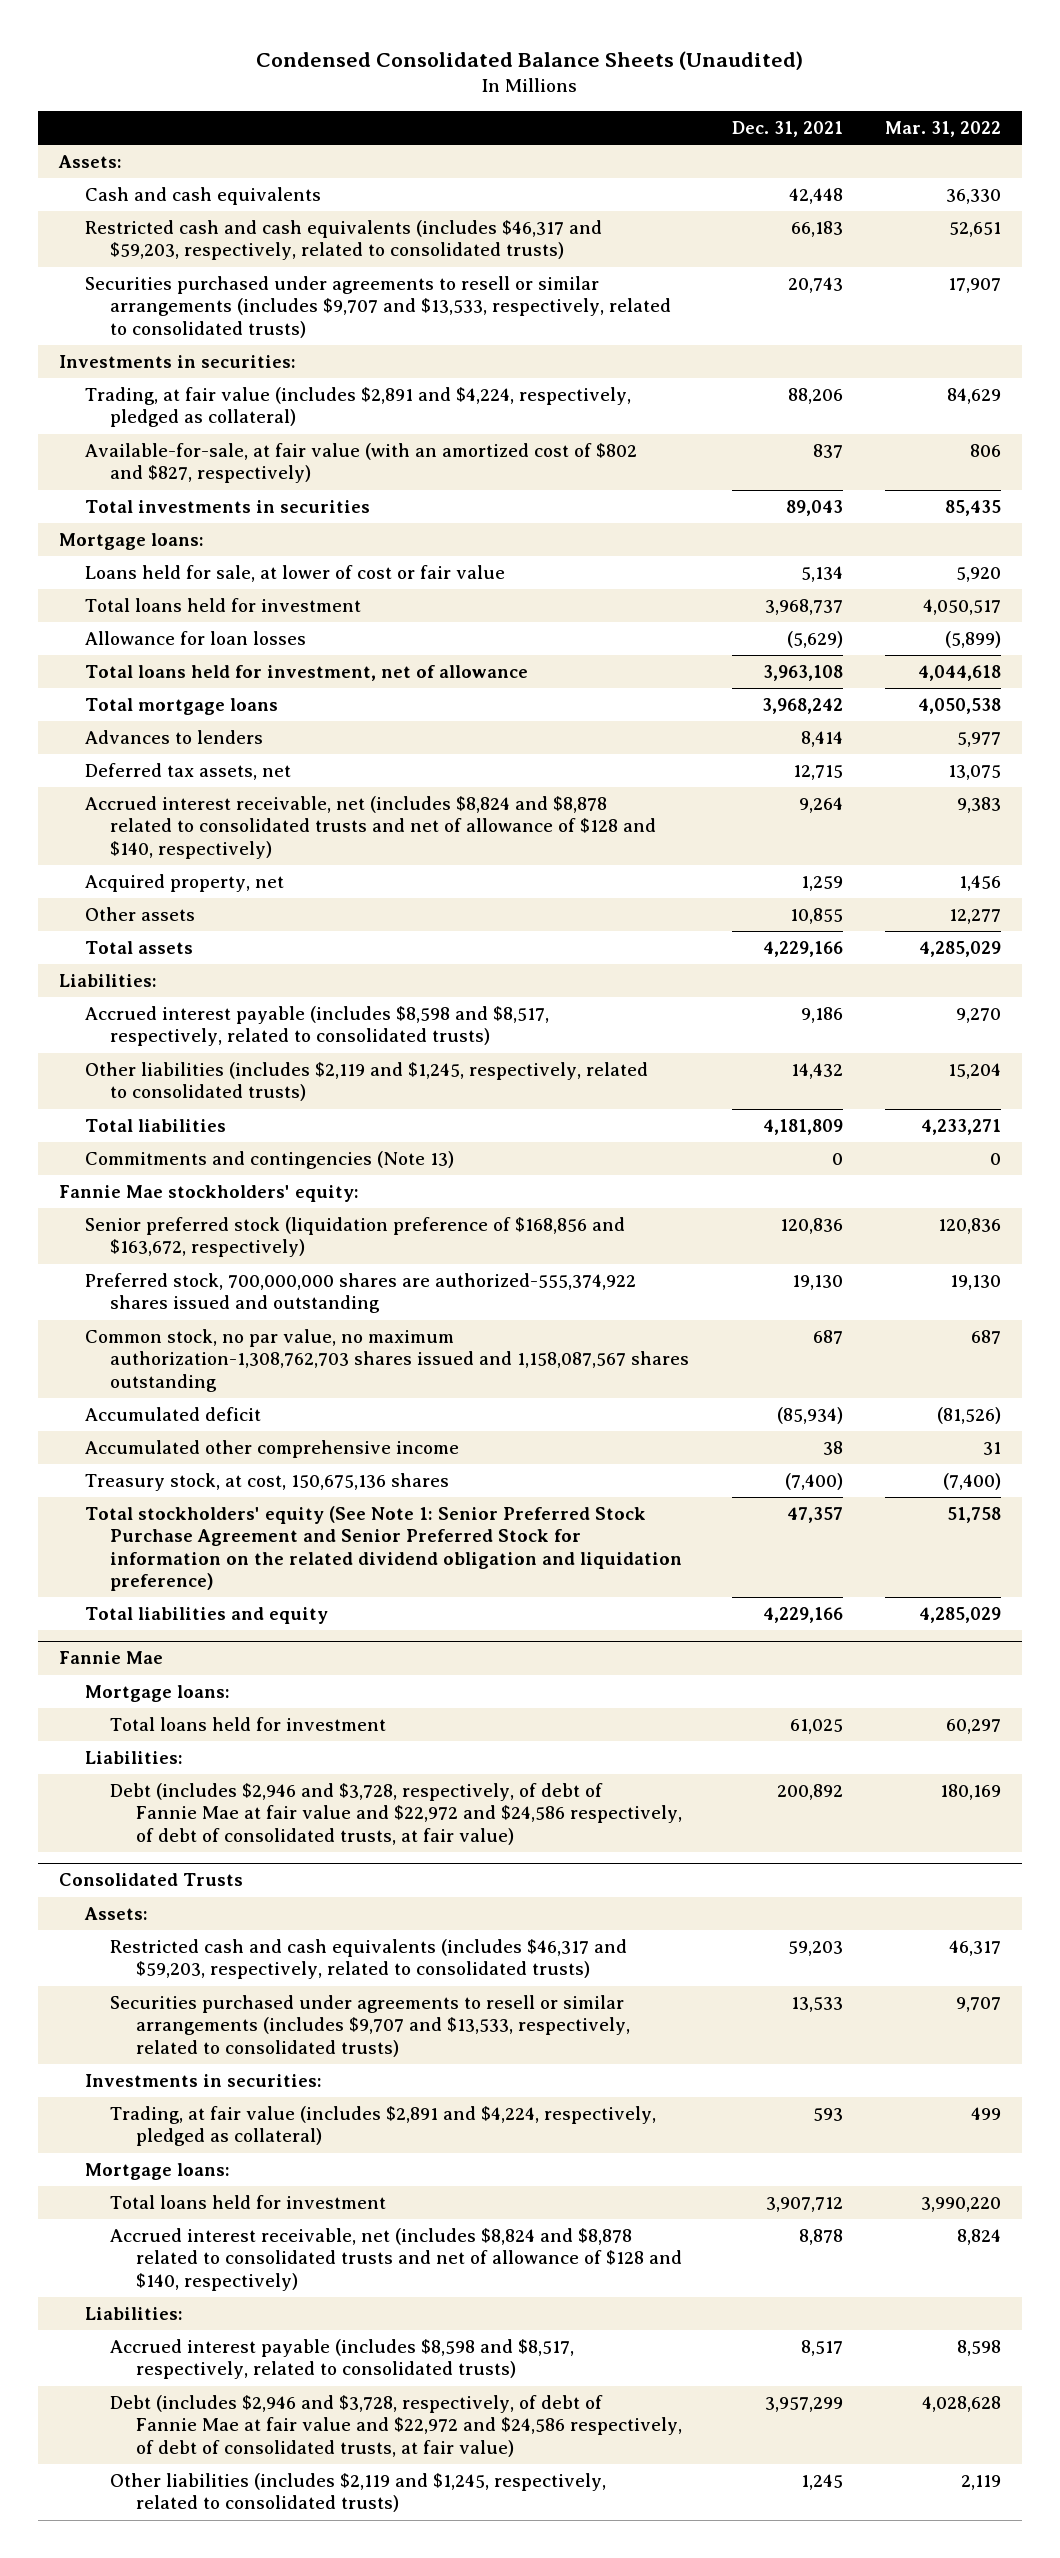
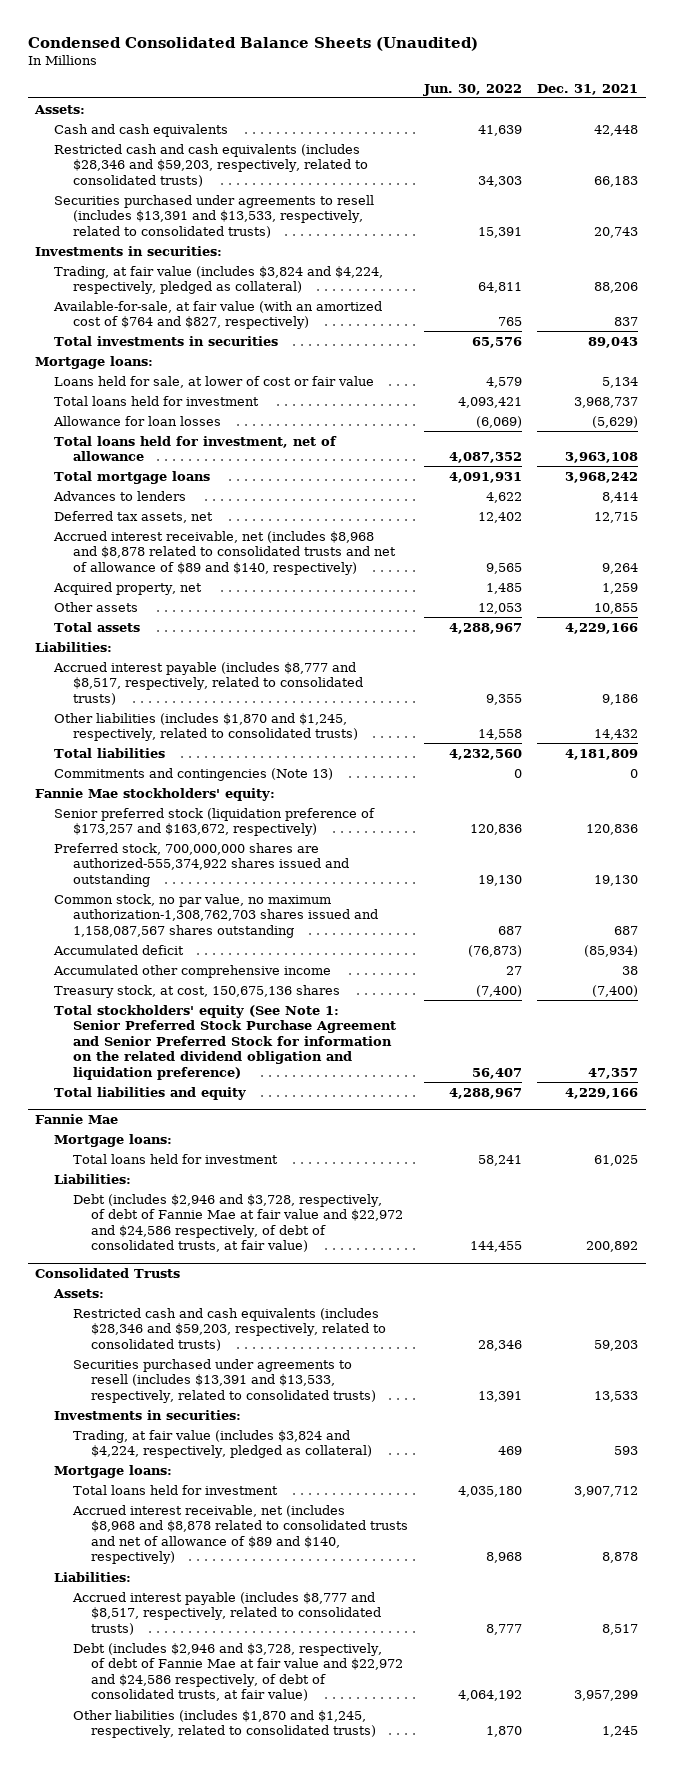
[884,120,1001,137] Mar. 31, 2022 -> none
none -> [422,83,522,96] Jun. 30, 2022
[84,220,602,261] Restricted cash and cash equivalents (includes $46,317 and $59,203, respectively, related to consolidated trusts) -> [54,143,368,187] Restricted cash and cash equivalents (includes $28,346 and $59,203, respectively, related to consolidated trusts)
[84,276,672,338] Securities purchased under agreements to resell or similar arrangements (includes $9,707 and $13,533, respectively, related to consolidated trusts) -> [54,194,375,238] Securities purchased under agreements to resell (includes $13,391 and $13,533, respectively, related to consolidated trusts)
[84,387,631,428] Trading, at fair value (includes $2,891 and $4,224, respectively, pledged as collateral) -> [54,265,384,295] Trading, at fair value (includes $3,824 and $4,224, respectively, pledged as collateral)
[84,443,637,484] Available-for-sale, at fair value (with an amortized cost of $802 and $827, respectively) -> [53,300,383,330] Available-for-sale, at fair value (with an amortized cost of $764 and $827, respectively)
[84,796,657,859] Accrued interest receivable, net (includes $8,824 and $8,878 related to consolidated trusts and net of allowance of $128 and $140, respectively) -> [53,530,396,575] Accrued interest receivable, net (includes $8,968 and $8,878 related to consolidated trusts and net of allowance of $89 and $140, respectively)
[84,1006,549,1047] Accrued interest payable (includes $8,598 and $8,517, respectively, related to consolidated trusts) -> [53,661,363,705] Accrued interest payable (includes $8,777 and $8,517, respectively, related to consolidated trusts)
[84,1062,648,1102] Other liabilities (includes $2,119 and $1,245, respectively, related to consolidated trusts) -> [54,712,358,742] Other liabilities (includes $1,870 and $1,245, respectively, related to consolidated trusts)
[84,1217,625,1258] Senior preferred stock (liquidation preference of $168,856 and $163,672, respectively) -> [54,807,376,837] Senior preferred stock (liquidation preference of $173,257 and $163,672, respectively)
[110,1939,628,1980] Restricted cash and cash equivalents (includes $46,317 and $59,203, respectively, related to consolidated trusts) -> [72,1307,387,1351] Restricted cash and cash equivalents (includes $28,346 and $59,203, respectively, related to consolidated trusts)
[110,1995,631,2057] Securities purchased under agreements to resell or similar arrangements (includes $9,707 and $13,533, respectively, related to consolidated trusts) -> [72,1358,377,1403] Securities purchased under agreements to resell (includes $13,391 and $13,533, respectively, related to consolidated trusts)
[110,2106,657,2147] Trading, at fair value (includes $2,891 and $4,224, respectively, pledged as collateral) -> [72,1429,373,1459] Trading, at fair value (includes $3,824 and $4,224, respectively, pledged as collateral)
[110,2228,683,2291] Accrued interest receivable, net (includes $8,824 and $8,878 related to consolidated trusts and net of allowance of $128 and $140, respectively) -> [71,1504,409,1565] Accrued interest receivable, net (includes $8,968 and $8,878 related to consolidated trusts and net of allowance of $89 and $140, respectively)
[110,2339,575,2380] Accrued interest payable (includes $8,598 and $8,517, respectively, related to consolidated trusts) -> [71,1591,382,1635] Accrued interest payable (includes $8,777 and $8,517, respectively, related to consolidated trusts)
[110,2473,607,2513] Other liabilities (includes $2,119 and $1,245, respectively, related to consolidated trusts) -> [72,1709,377,1739] Other liabilities (includes $1,870 and $1,245, respectively, related to consolidated trusts)

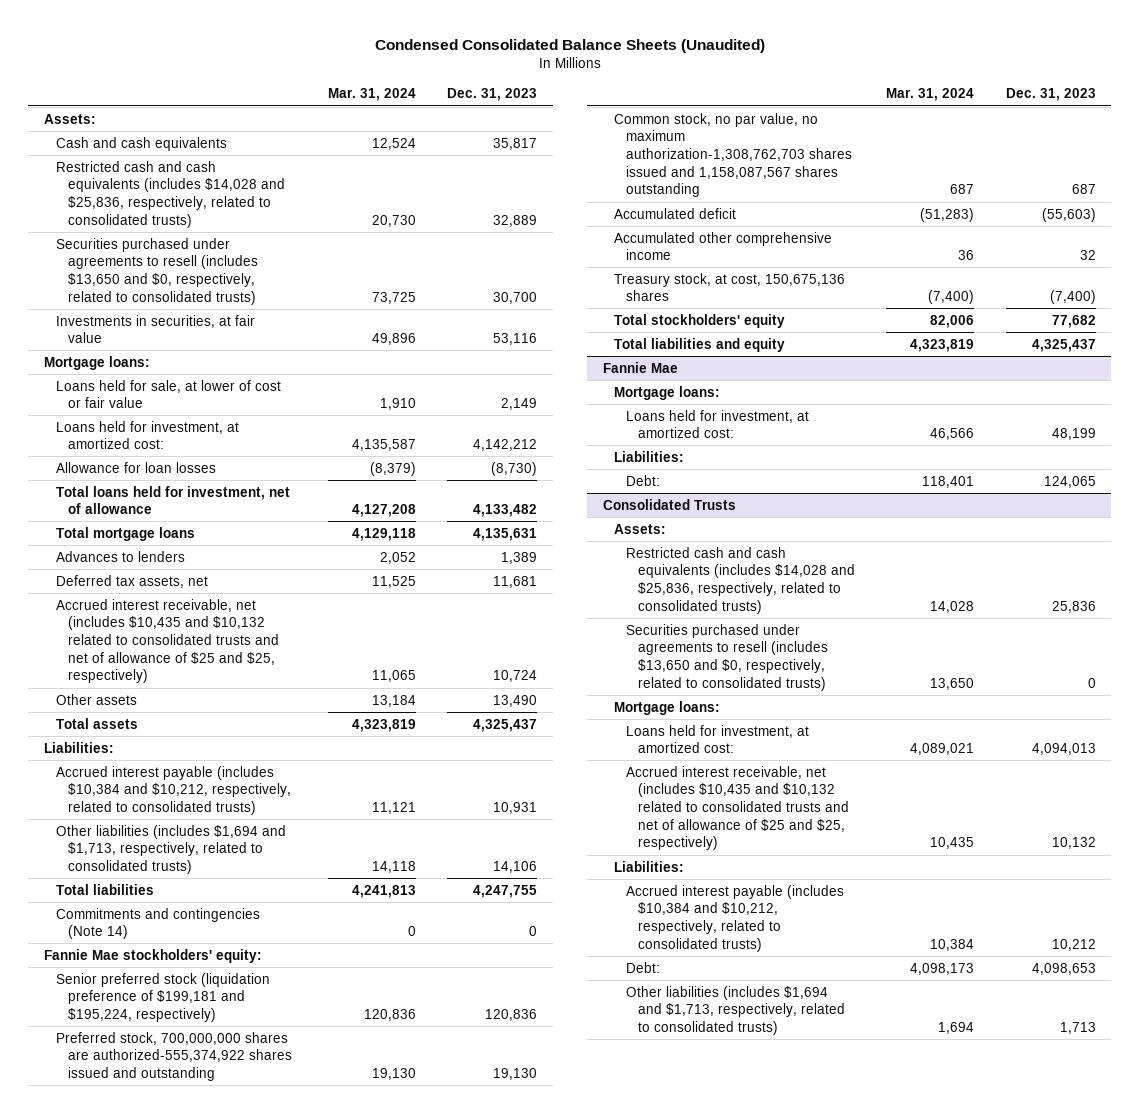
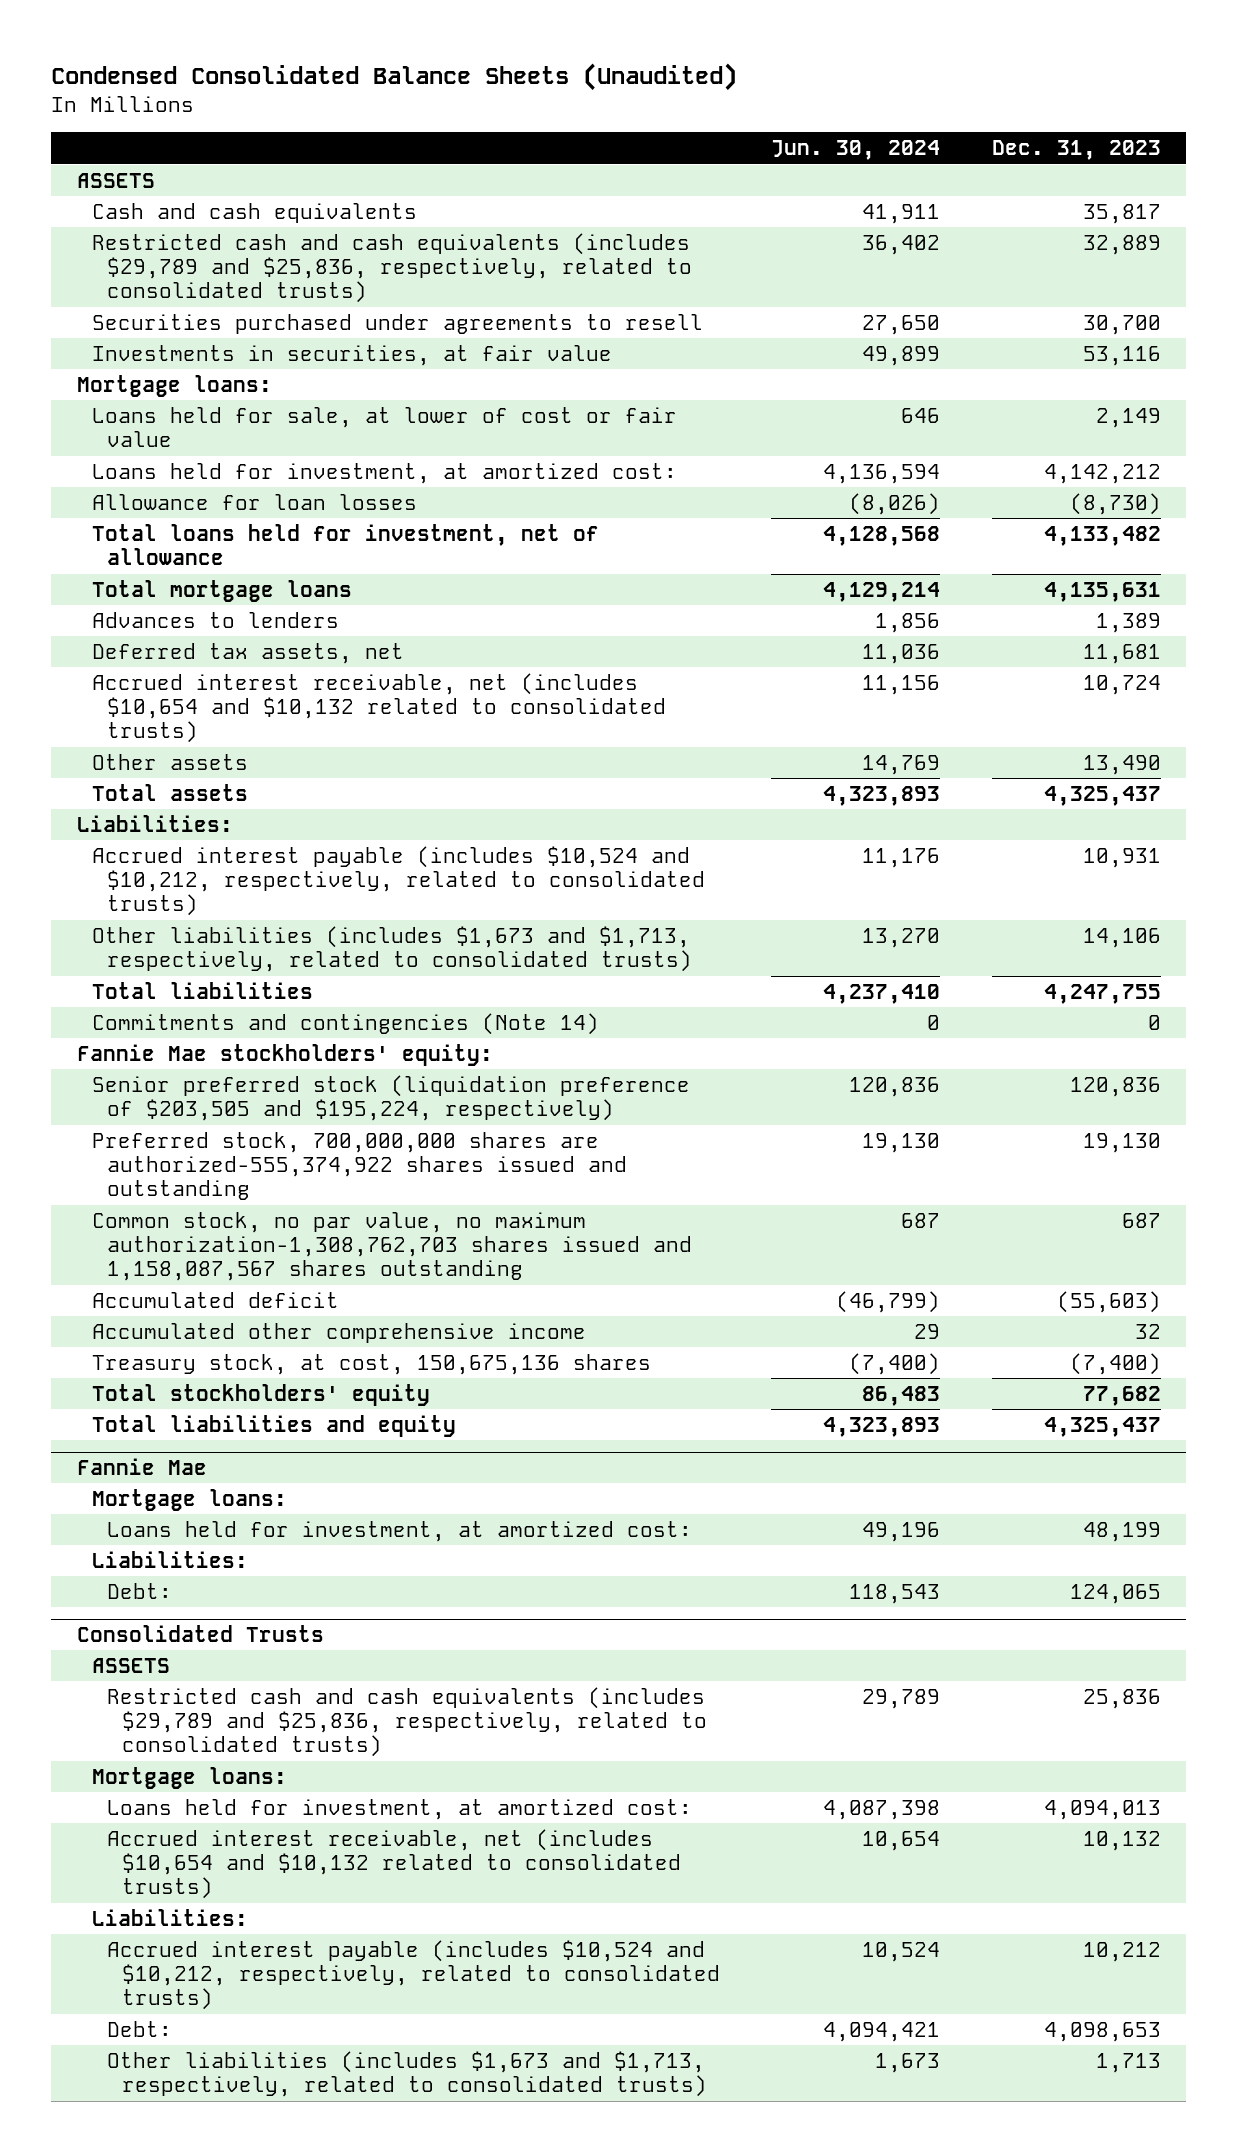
[327,88,416,102] Mar. 31, 2024 -> none
none -> [771,140,941,161] Jun. 30, 2024
[44,113,97,124] Assets: -> [76,172,155,188] ASSETS
[55,160,285,228] Restricted cash and cash equivalents (includes $14,028 and $25,836, respectively, related to consolidated trusts) -> [92,232,693,304] Restricted cash and cash equivalents (includes $29,789 and $25,836, respectively, related to consolidated trusts)
[55,237,258,305] Securities purchased under agreements to resell (includes $13,650 and $0, respectively, related to consolidated trusts) -> [92,313,704,334] Securities purchased under agreements to resell
[55,598,279,684] Accrued interest receivable, net (includes $10,435 and $10,132 related to consolidated trusts and net of allowance of $25 and $25, respectively) -> [92,672,667,744] Accrued interest receivable, net (includes $10,654 and $10,132 related to consolidated trusts)
[55,765,291,816] Accrued interest payable (includes $10,384 and $10,212, respectively, related to consolidated trusts) -> [92,845,706,917] Accrued interest payable (includes $10,524 and $10,212, respectively, related to consolidated trusts)
[55,824,286,875] Other liabilities (includes $1,694 and $1,713, respectively, related to consolidated trusts) -> [92,925,693,973] Other liabilities (includes $1,673 and $1,713, respectively, related to consolidated trusts)
[55,972,270,1023] Senior preferred stock (liquidation preference of $199,181 and $195,224, respectively) -> [92,1074,691,1122] Senior preferred stock (liquidation preference of $203,505 and $195,224, respectively)
[626,623,828,691] Securities purchased under agreements to resell (includes $13,650 and $0, respectively, related to consolidated trusts) -> none
[614,523,667,534] Assets: -> [92,1657,171,1673] ASSETS
[626,546,855,614] Restricted cash and cash equivalents (includes $14,028 and $25,836, respectively, related to consolidated trusts) -> [107,1686,708,1758] Restricted cash and cash equivalents (includes $29,789 and $25,836, respectively, related to consolidated trusts)
[626,765,849,851] Accrued interest receivable, net (includes $10,435 and $10,132 related to consolidated trusts and net of allowance of $25 and $25, respectively) -> [107,1828,682,1900] Accrued interest receivable, net (includes $10,654 and $10,132 related to consolidated trusts)
[626,884,845,952] Accrued interest payable (includes $10,384 and $10,212, respectively, related to consolidated trusts) -> [107,1939,721,2011] Accrued interest payable (includes $10,524 and $10,212, respectively, related to consolidated trusts)
[626,985,845,1036] Other liabilities (includes $1,694 and $1,713, respectively, related to consolidated trusts) -> [107,2050,708,2098] Other liabilities (includes $1,673 and $1,713, respectively, related to consolidated trusts)

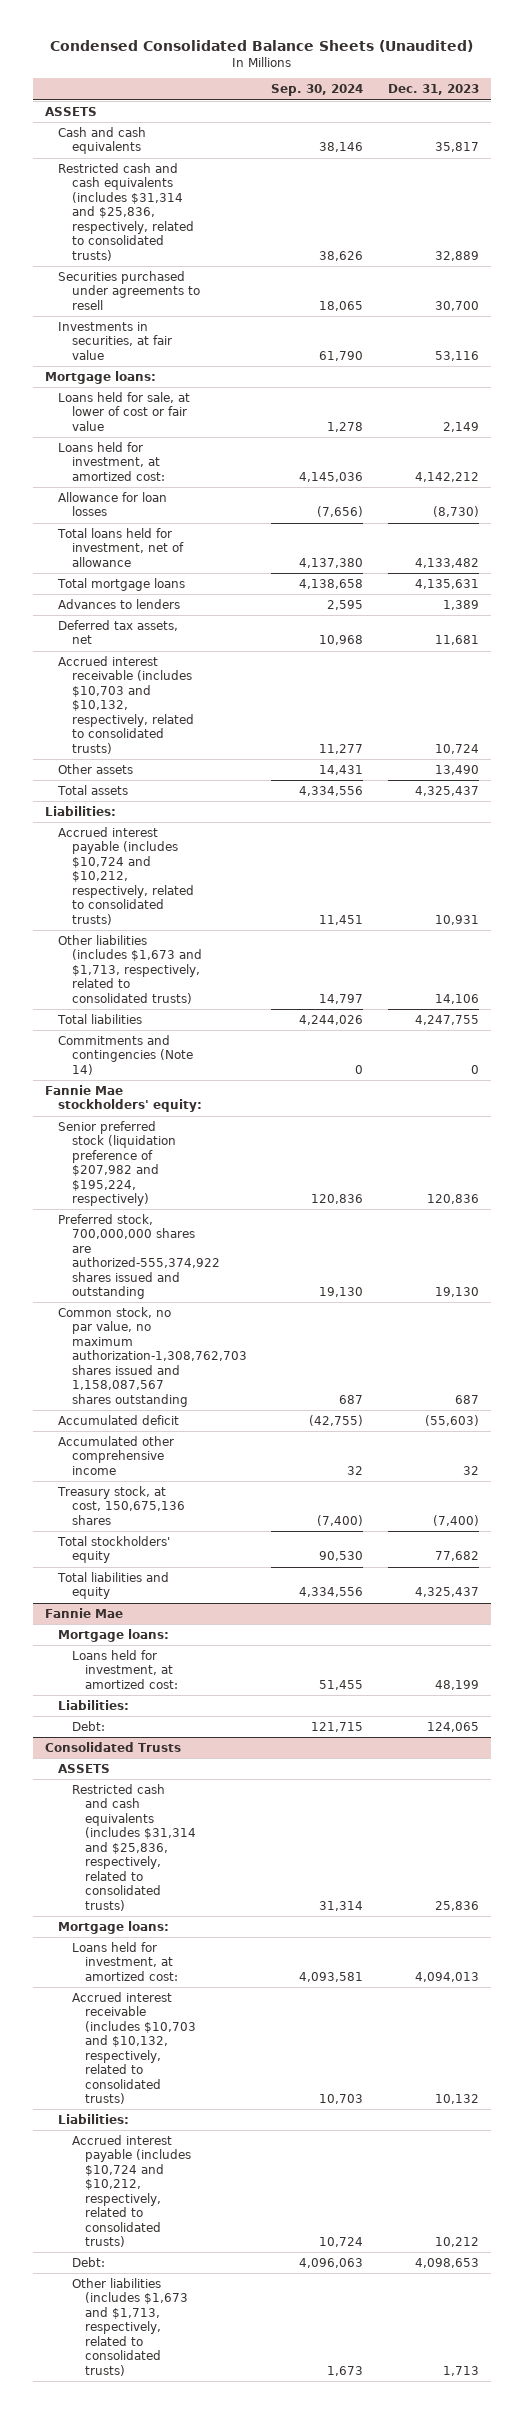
[771,140,941,161] Jun. 30, 2024 -> none
none -> [271,84,364,97] Sep. 30, 2024
[92,232,693,304] Restricted cash and cash equivalents (includes $29,789 and $25,836, respectively, related to consolidated trusts) -> [58,162,194,261] Restricted cash and cash equivalents (includes $31,314 and $25,836, respectively, related to consolidated trusts)
[92,672,667,744] Accrued interest receivable, net (includes $10,654 and $10,132 related to consolidated trusts) -> [58,655,194,754] Accrued interest receivable (includes $10,703 and $10,132, respectively, related to consolidated trusts)
[92,845,706,917] Accrued interest payable (includes $10,524 and $10,212, respectively, related to consolidated trusts) -> [58,826,194,925] Accrued interest payable (includes $10,724 and $10,212, respectively, related to consolidated trusts)
[92,1074,691,1122] Senior preferred stock (liquidation preference of $203,505 and $195,224, respectively) -> [58,1120,176,1207] Senior preferred stock (liquidation preference of $207,982 and $195,224, respectively)
[107,1686,708,1758] Restricted cash and cash equivalents (includes $29,789 and $25,836, respectively, related to consolidated trusts) -> [71,1783,197,1911] Restricted cash and cash equivalents (includes $31,314 and $25,836, respectively, related to consolidated trusts)
[107,1828,682,1900] Accrued interest receivable, net (includes $10,654 and $10,132 related to consolidated trusts) -> [71,1991,197,2105] Accrued interest receivable (includes $10,703 and $10,132, respectively, related to consolidated trusts)
[107,1939,721,2011] Accrued interest payable (includes $10,524 and $10,212, respectively, related to consolidated trusts) -> [71,2134,192,2248] Accrued interest payable (includes $10,724 and $10,212, respectively, related to consolidated trusts)

